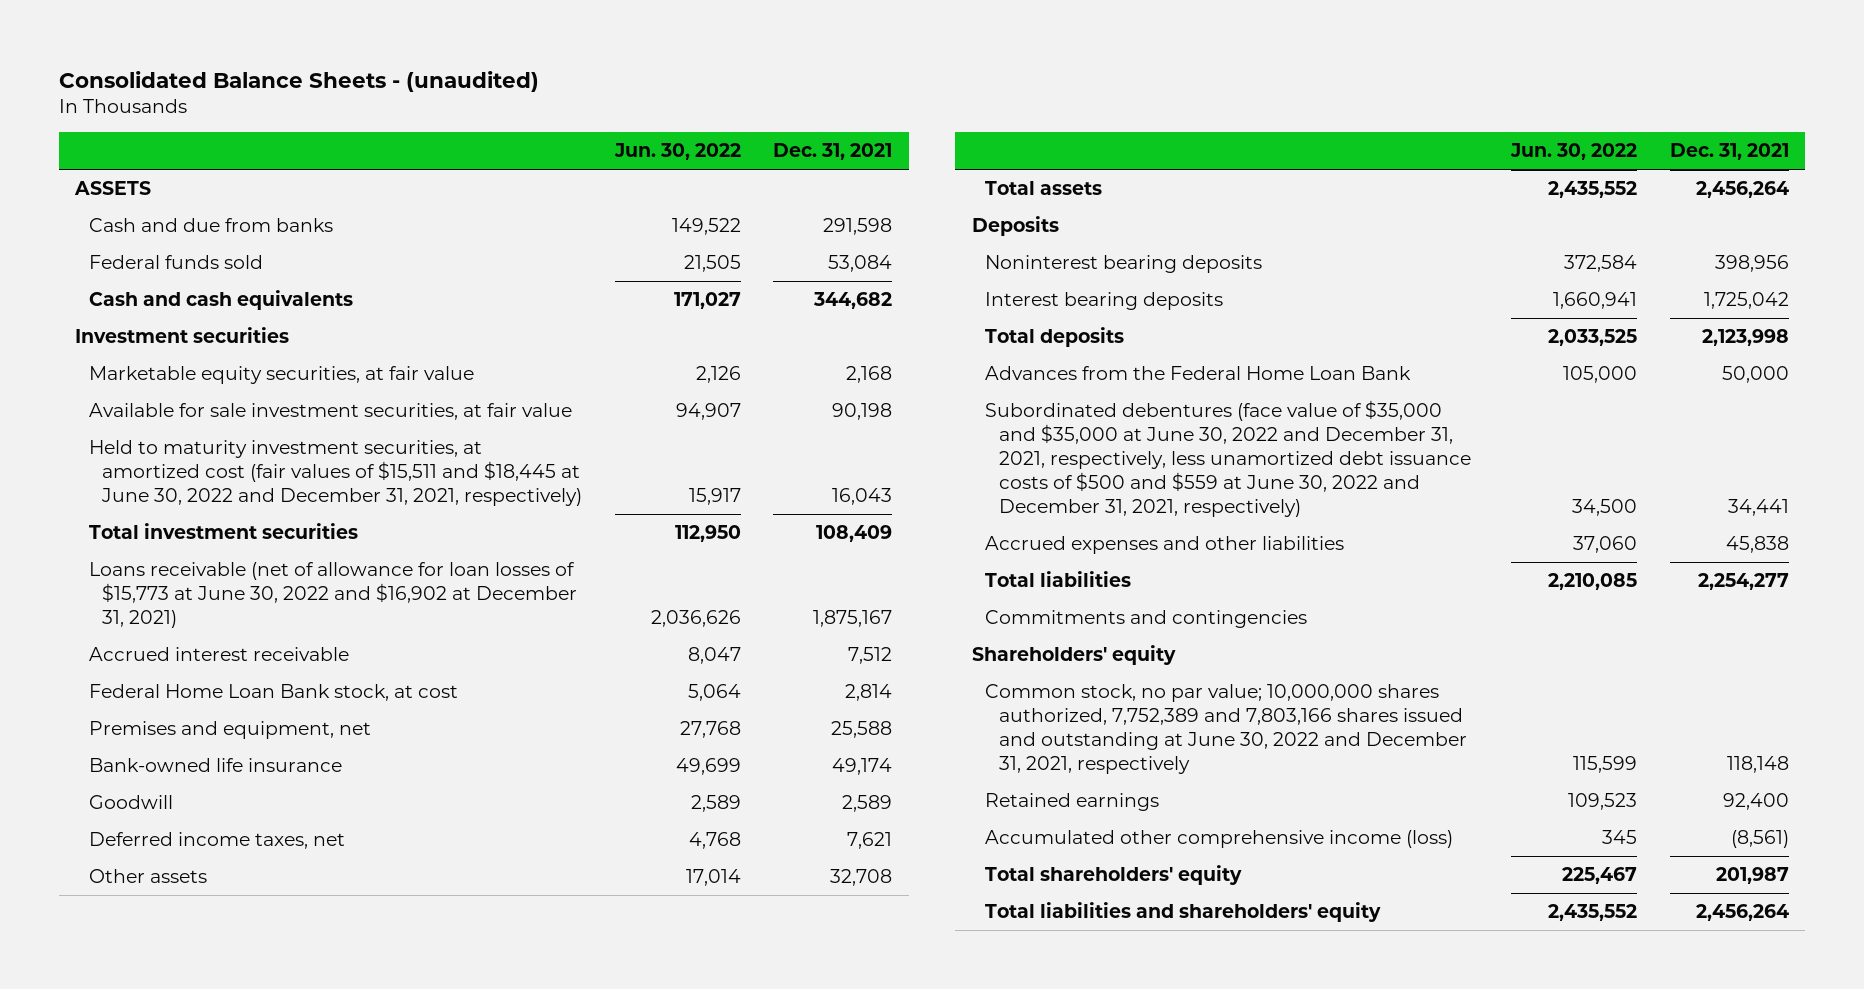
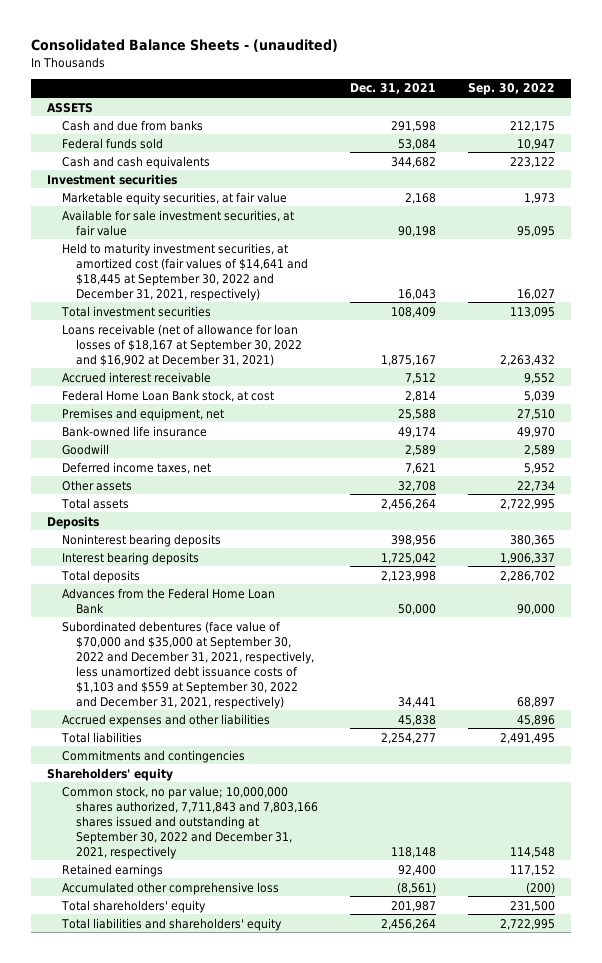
[613,143,741,161] Jun. 30, 2022 -> none
none -> [467,83,555,96] Sep. 30, 2022
[88,440,582,507] Held to maturity investment securities, at amortized cost (fair values of $15,511 and $18,445 at June 30, 2022 and December 31, 2021, respectively) -> [61,242,308,301] Held to maturity investment securities, at amortized cost (fair values of $14,641 and $18,445 at September 30, 2022 and December 31, 2021, respectively)
[88,562,577,629] Loans receivable (net of allowance for loan losses of $15,773 at June 30, 2022 and $16,902 at December 31, 2021) -> [61,323,302,366] Loans receivable (net of allowance for loan losses of $18,167 at September 30, 2022 and $16,902 at December 31, 2021)
[985,400,1471,518] Subordinated debentures (face value of $35,000 and $35,000 at June 30, 2022 and December 31, 2021, respectively, less unamortized debt issuance costs of $500 and $559 at June 30, 2022 and December 31, 2021, respectively) -> [61,620,314,709] Subordinated debentures (face value of $70,000 and $35,000 at September 30, 2022 and December 31, 2021, respectively, less unamortized debt issuance costs of $1,103 and $559 at September 30, 2022 and December 31, 2021, respectively)
[985,684,1467,775] Common stock, no par value; 10,000,000 shares authorized, 7,752,389 and 7,803,166 shares issued and outstanding at June 30, 2022 and December 31, 2021, respectively -> [61,785,318,859] Common stock, no par value; 10,000,000 shares authorized, 7,711,843 and 7,803,166 shares issued and outstanding at September 30, 2022 and December 31, 2021, respectively
[985,830,1454,849] Accumulated other comprehensive income (loss) -> [61,881,279,895] Accumulated other comprehensive loss

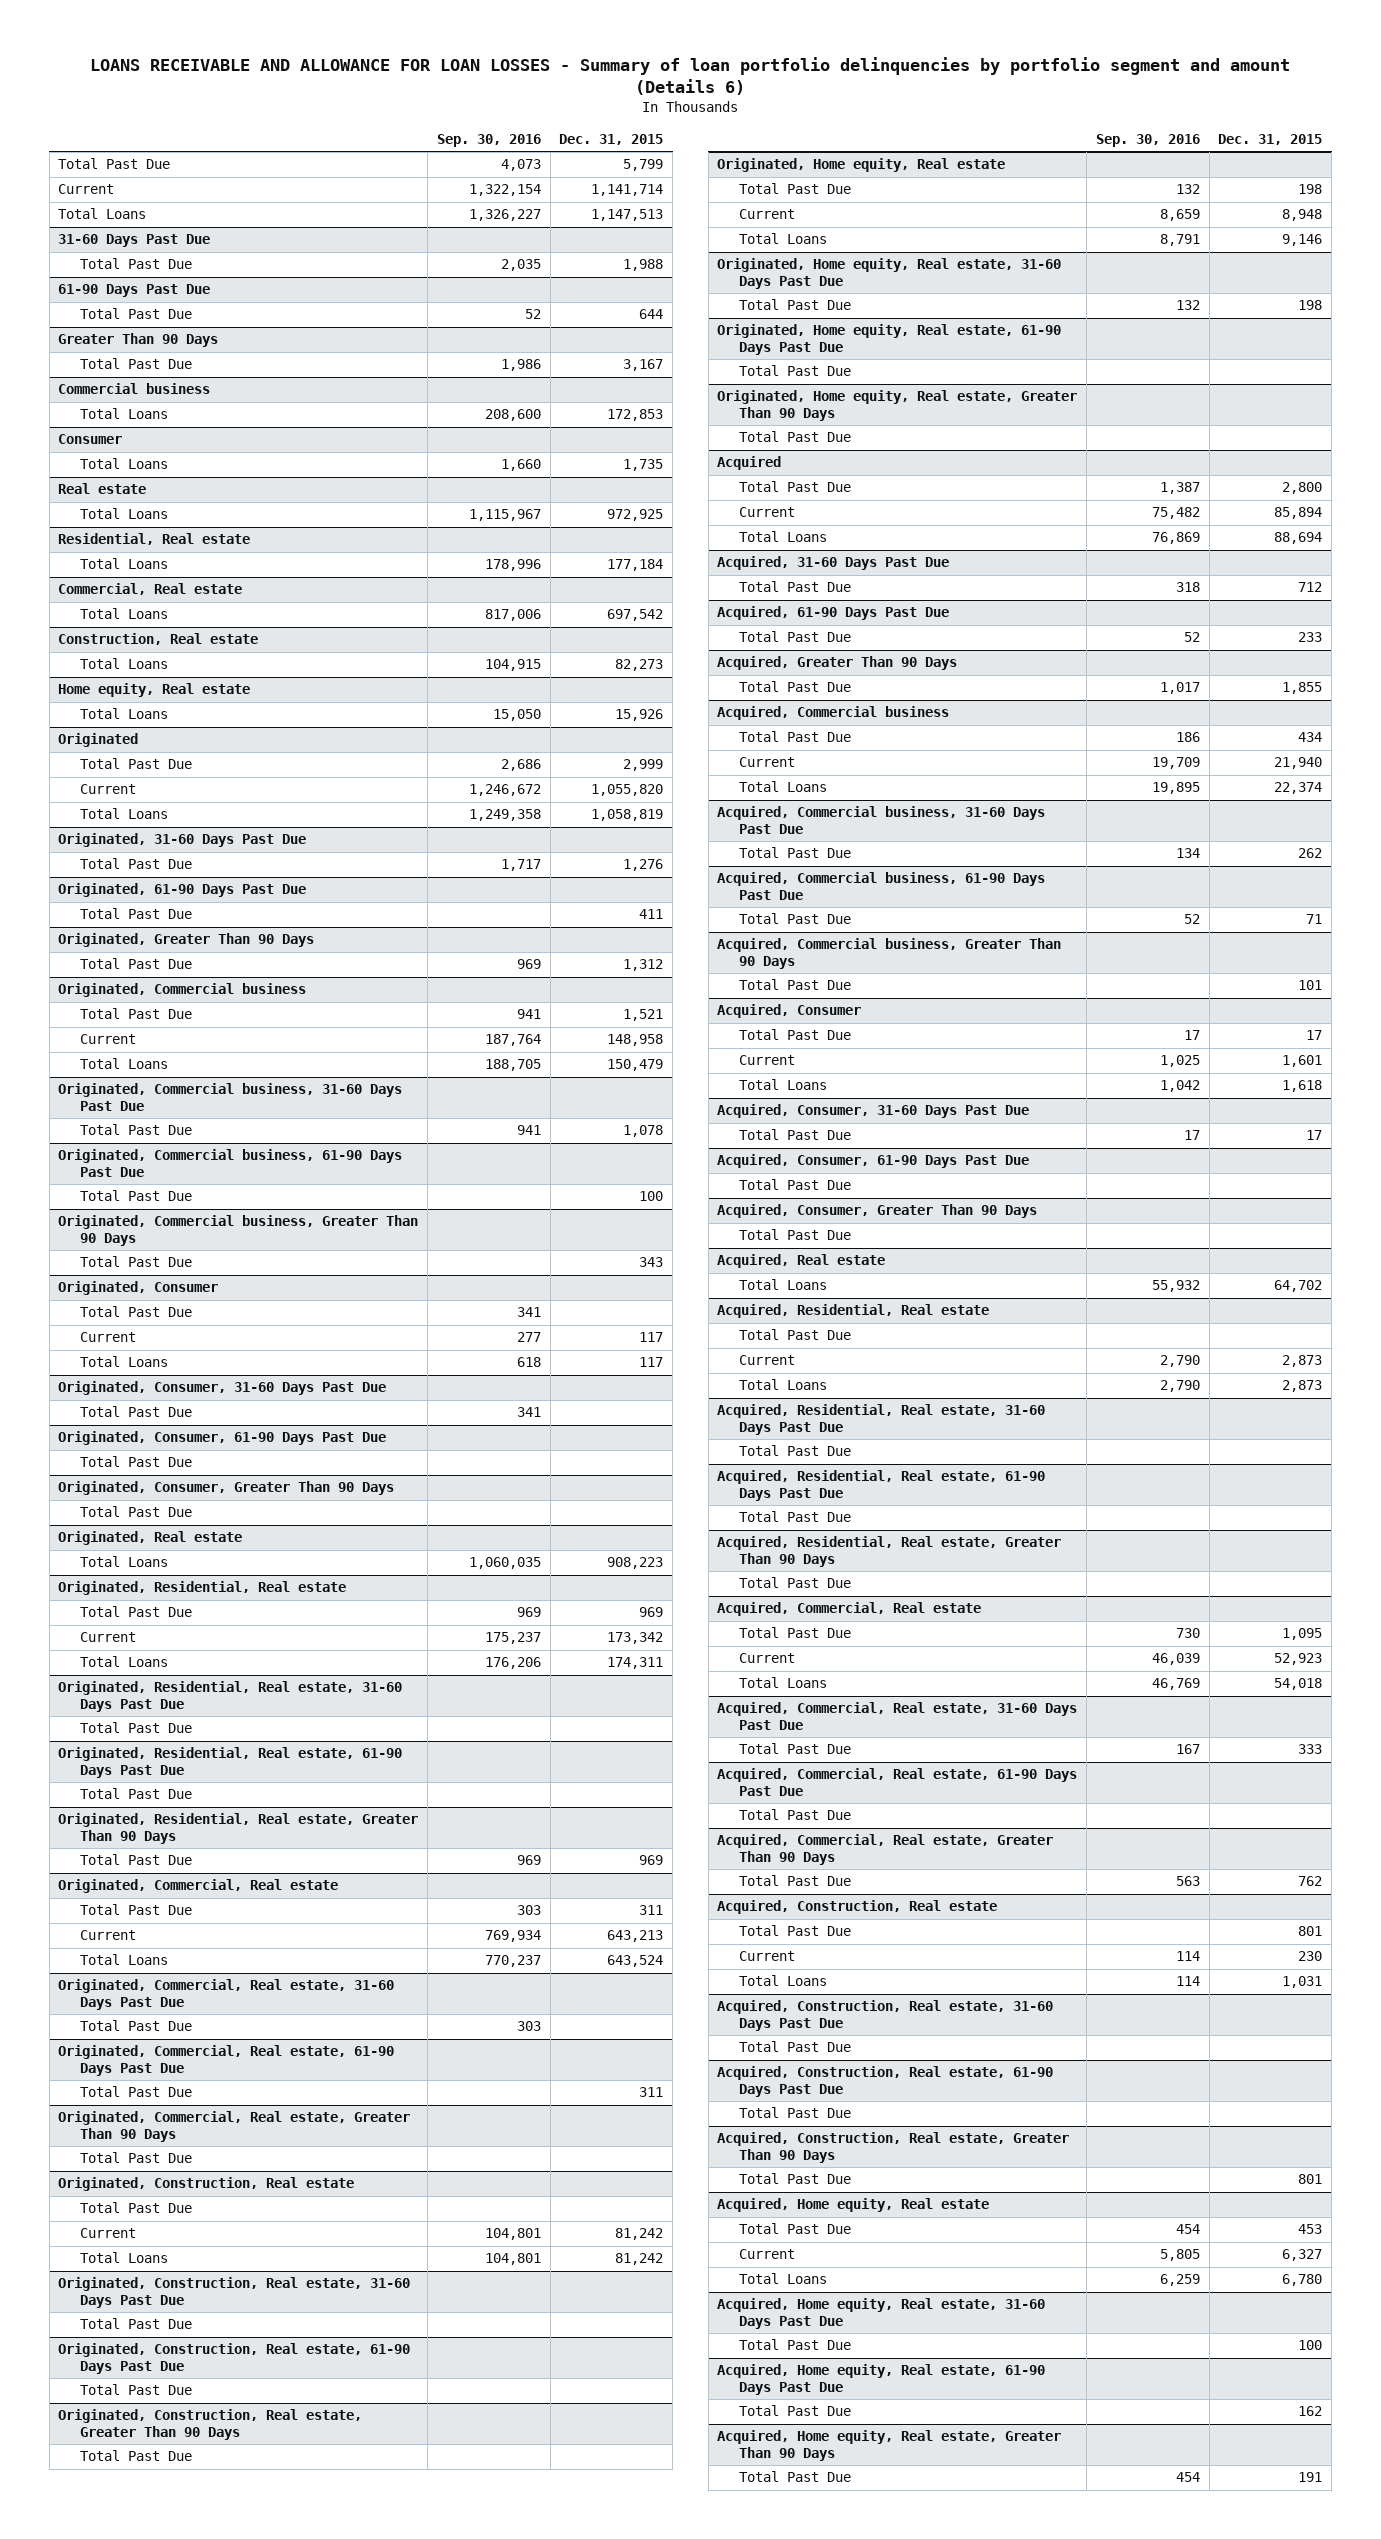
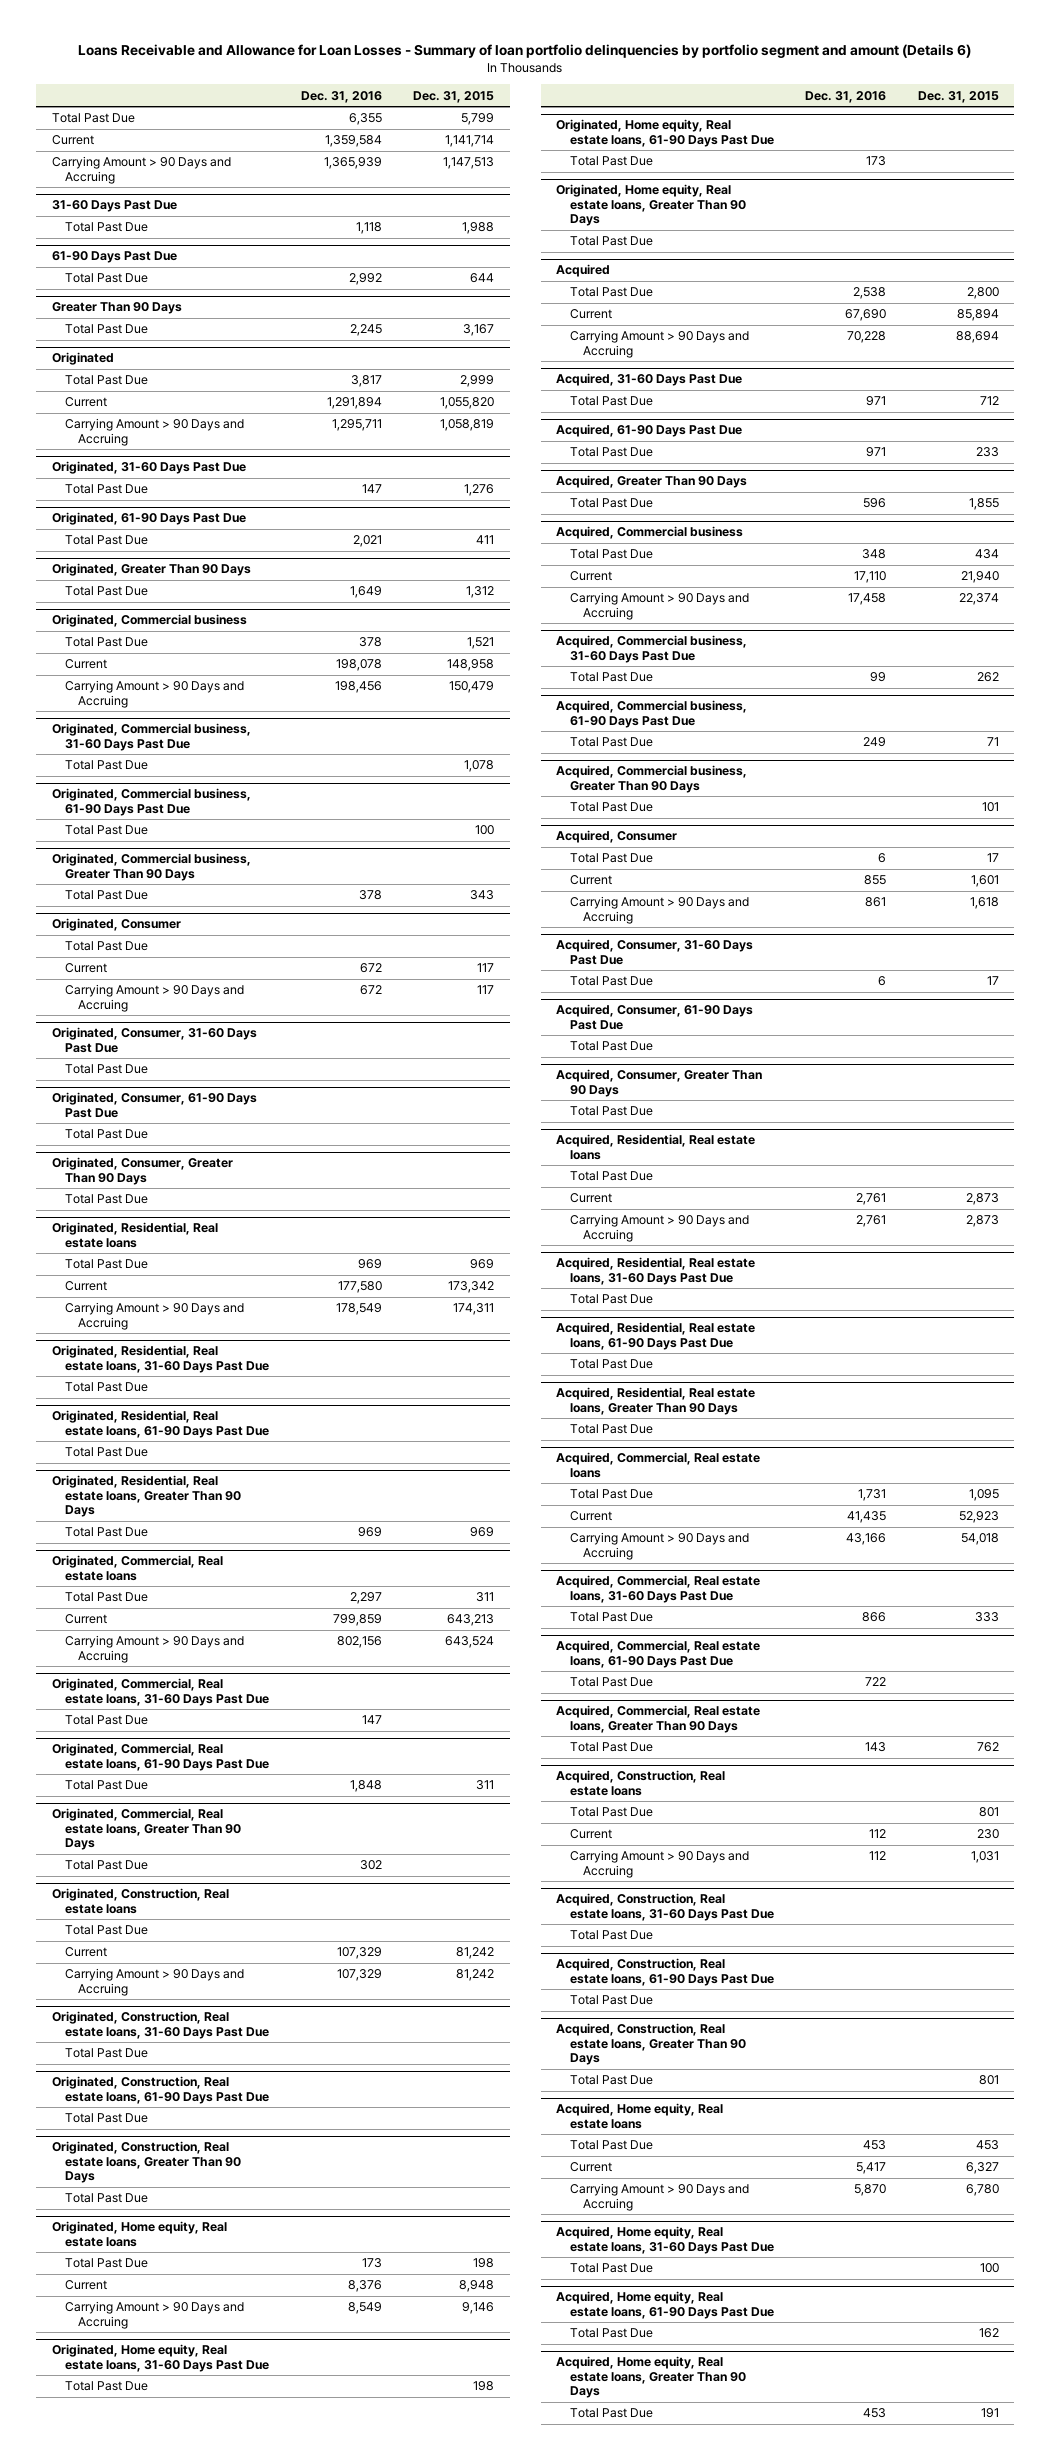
[90,57,1291,96] LOANS RECEIVABLE AND ALLOWANCE FOR LOAN LOSSES - Summary of loan portfolio delinquencies by portfolio segment and amount (Details 6) -> [78,44,972,59] Loans Receivable and Allowance for Loan Losses - Summary of loan portfolio delinquencies by portfolio segment and amount (Details 6)
[436,133,541,147] Sep. 30, 2016 -> none
none -> [300,90,382,103] Dec. 31, 2016
[58,208,147,220] Total Loans -> [51,156,231,184] Carrying Amount > 90 Days and Accruing
[58,383,211,395] Commercial business -> none
[80,408,169,420] Total Loans -> none
[58,434,123,445] Consumer -> none
[80,458,169,470] Total Loans -> none
[58,483,147,495] Real estate -> none
[80,508,169,520] Total Loans -> none
[58,533,251,546] Residential, Real estate -> none
[80,558,169,570] Total Loans -> none
[58,583,243,596] Commercial, Real estate -> none
[80,608,169,620] Total Loans -> none
[58,633,259,646] Construction, Real estate -> none
[80,658,169,670] Total Loans -> none
[58,683,251,698] Home equity, Real estate -> none
[80,708,169,720] Total Loans -> none
[80,808,169,820] Total Loans -> [65,418,245,446] Carrying Amount > 90 Days and Accruing
[80,1058,169,1070] Total Loans -> [65,680,245,708] Carrying Amount > 90 Days and Accruing
[80,1356,169,1368] Total Loans -> [65,984,245,1012] Carrying Amount > 90 Days and Accruing
[58,1531,243,1546] Originated, Real estate -> none
[80,1556,169,1568] Total Loans -> none
[58,1581,347,1596] Originated, Residential, Real estate -> [51,1222,218,1248] Originated, Residential, Real estate loans
[80,1656,169,1668] Total Loans -> [65,1302,245,1330] Carrying Amount > 90 Days and Accruing
[58,1681,403,1713] Originated, Residential, Real estate, 31-60 Days Past Due -> [51,1345,270,1373] Originated, Residential, Real estate loans, 31-60 Days Past Due
[58,1747,403,1779] Originated, Residential, Real estate, 61-90 Days Past Due -> [51,1410,270,1438] Originated, Residential, Real estate loans, 61-90 Days Past Due
[58,1813,419,1845] Originated, Residential, Real estate, Greater Than 90 Days -> [51,1475,242,1517] Originated, Residential, Real estate loans, Greater Than 90 Days
[58,1879,339,1894] Originated, Commercial, Real estate -> [51,1555,223,1581] Originated, Commercial, Real estate loans
[80,1954,169,1966] Total Loans -> [65,1635,245,1663] Carrying Amount > 90 Days and Accruing
[58,1979,395,2011] Originated, Commercial, Real estate, 31-60 Days Past Due -> [51,1678,270,1706] Originated, Commercial, Real estate loans, 31-60 Days Past Due
[58,2045,395,2077] Originated, Commercial, Real estate, 61-90 Days Past Due -> [51,1743,270,1771] Originated, Commercial, Real estate loans, 61-90 Days Past Due
[58,2111,411,2143] Originated, Commercial, Real estate, Greater Than 90 Days -> [51,1808,242,1850] Originated, Commercial, Real estate loans, Greater Than 90 Days
[58,2177,355,2192] Originated, Construction, Real estate -> [51,1888,229,1914] Originated, Construction, Real estate loans
[80,2252,169,2264] Total Loans -> [65,1968,245,1996] Carrying Amount > 90 Days and Accruing
[58,2277,411,2309] Originated, Construction, Real estate, 31-60 Days Past Due -> [51,2011,270,2039] Originated, Construction, Real estate loans, 31-60 Days Past Due
[58,2343,411,2375] Originated, Construction, Real estate, 61-90 Days Past Due -> [51,2076,270,2104] Originated, Construction, Real estate loans, 61-90 Days Past Due
[58,2409,363,2441] Originated, Construction, Real estate, Greater Than 90 Days -> [51,2141,242,2183] Originated, Construction, Real estate loans, Greater Than 90 Days
[717,158,1006,173] Originated, Home equity, Real estate -> [51,2221,227,2247] Originated, Home equity, Real estate loans
[739,233,828,245] Total Loans -> [65,2301,245,2329] Carrying Amount > 90 Days and Accruing
[717,258,1062,290] Originated, Home equity, Real estate, 31-60 Days Past Due -> [51,2344,270,2372] Originated, Home equity, Real estate loans, 31-60 Days Past Due
[717,324,1062,356] Originated, Home equity, Real estate, 61-90 Days Past Due -> [556,119,774,147] Originated, Home equity, Real estate loans, 61-90 Days Past Due
[717,390,1078,422] Originated, Home equity, Real estate, Greater Than 90 Days -> [556,184,746,226] Originated, Home equity, Real estate loans, Greater Than 90 Days
[739,531,828,543] Total Loans -> [569,330,749,358] Carrying Amount > 90 Days and Accruing
[739,781,828,793] Total Loans -> [569,592,749,620] Carrying Amount > 90 Days and Accruing
[739,1079,828,1091] Total Loans -> [569,896,749,924] Carrying Amount > 90 Days and Accruing
[717,1254,886,1269] Acquired, Real estate -> none
[739,1279,828,1291] Total Loans -> none
[717,1304,990,1319] Acquired, Residential, Real estate -> [556,1134,756,1160] Acquired, Residential, Real estate loans
[739,1379,828,1391] Total Loans -> [569,1214,749,1242] Carrying Amount > 90 Days and Accruing
[717,1404,1046,1436] Acquired, Residential, Real estate, 31-60 Days Past Due -> [556,1257,756,1285] Acquired, Residential, Real estate loans, 31-60 Days Past Due
[717,1470,1046,1502] Acquired, Residential, Real estate, 61-90 Days Past Due -> [556,1322,756,1350] Acquired, Residential, Real estate loans, 61-90 Days Past Due
[717,1536,1062,1568] Acquired, Residential, Real estate, Greater Than 90 Days -> [556,1387,756,1415] Acquired, Residential, Real estate loans, Greater Than 90 Days
[717,1602,982,1617] Acquired, Commercial, Real estate -> [556,1452,761,1478] Acquired, Commercial, Real estate loans
[739,1677,828,1689] Total Loans -> [569,1532,749,1560] Carrying Amount > 90 Days and Accruing
[717,1702,1078,1731] Acquired, Commercial, Real estate, 31-60 Days Past Due -> [556,1575,761,1603] Acquired, Commercial, Real estate loans, 31-60 Days Past Due
[717,1768,1078,1797] Acquired, Commercial, Real estate, 61-90 Days Past Due -> [556,1640,761,1668] Acquired, Commercial, Real estate loans, 61-90 Days Past Due
[717,1834,1054,1866] Acquired, Commercial, Real estate, Greater Than 90 Days -> [556,1705,761,1733] Acquired, Commercial, Real estate loans, Greater Than 90 Days
[717,1900,998,1915] Acquired, Construction, Real estate -> [556,1770,726,1796] Acquired, Construction, Real estate loans
[739,1975,828,1987] Total Loans -> [569,1850,749,1878] Carrying Amount > 90 Days and Accruing
[717,2000,1054,2032] Acquired, Construction, Real estate, 31-60 Days Past Due -> [556,1893,774,1921] Acquired, Construction, Real estate loans, 31-60 Days Past Due
[717,2066,1054,2098] Acquired, Construction, Real estate, 61-90 Days Past Due -> [556,1958,774,1986] Acquired, Construction, Real estate loans, 61-90 Days Past Due
[717,2132,1070,2164] Acquired, Construction, Real estate, Greater Than 90 Days -> [556,2023,746,2065] Acquired, Construction, Real estate loans, Greater Than 90 Days
[717,2198,990,2213] Acquired, Home equity, Real estate -> [556,2103,724,2129] Acquired, Home equity, Real estate loans
[739,2273,828,2285] Total Loans -> [569,2183,749,2211] Carrying Amount > 90 Days and Accruing
[717,2298,1046,2330] Acquired, Home equity, Real estate, 31-60 Days Past Due -> [556,2226,774,2254] Acquired, Home equity, Real estate loans, 31-60 Days Past Due
[717,2364,1046,2396] Acquired, Home equity, Real estate, 61-90 Days Past Due -> [556,2291,774,2319] Acquired, Home equity, Real estate loans, 61-90 Days Past Due
[717,2430,1062,2462] Acquired, Home equity, Real estate, Greater Than 90 Days -> [556,2356,746,2398] Acquired, Home equity, Real estate loans, Greater Than 90 Days

